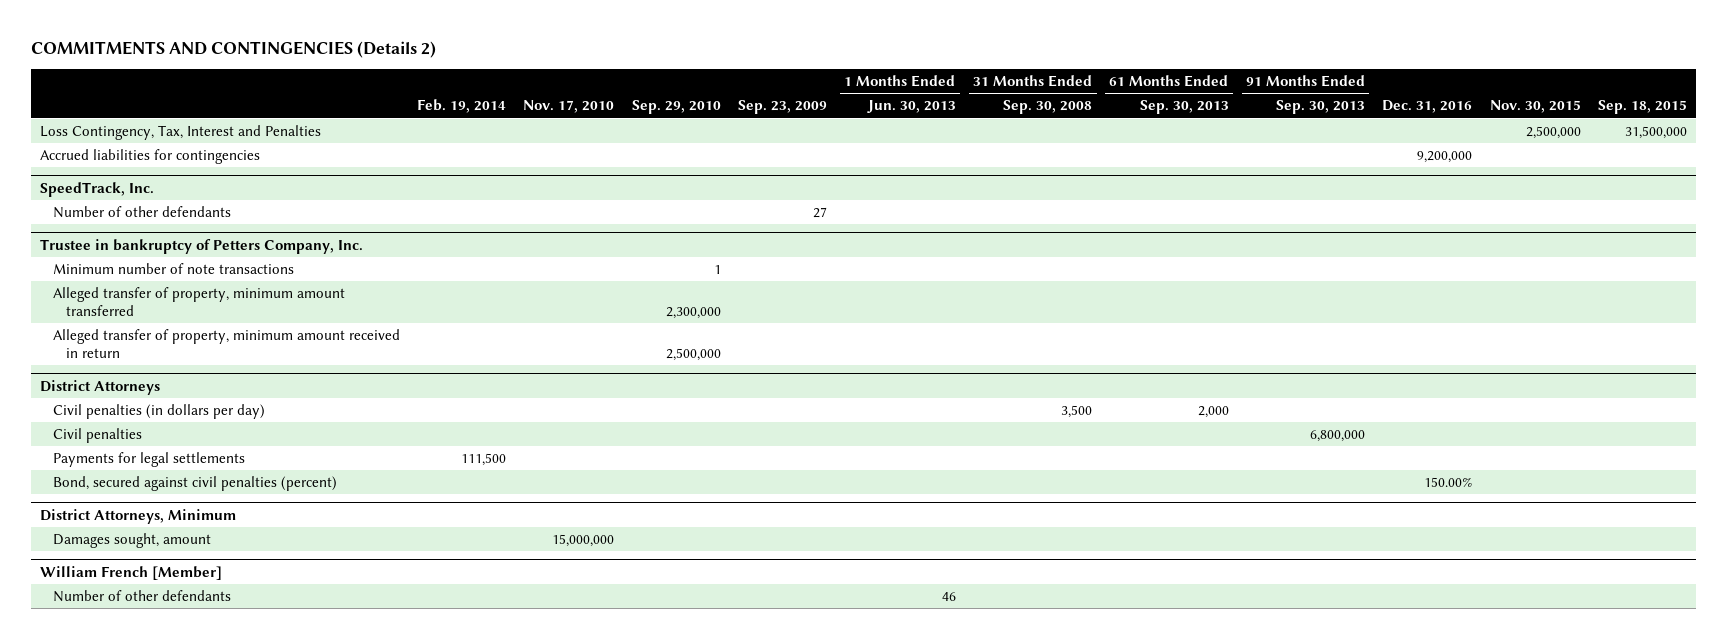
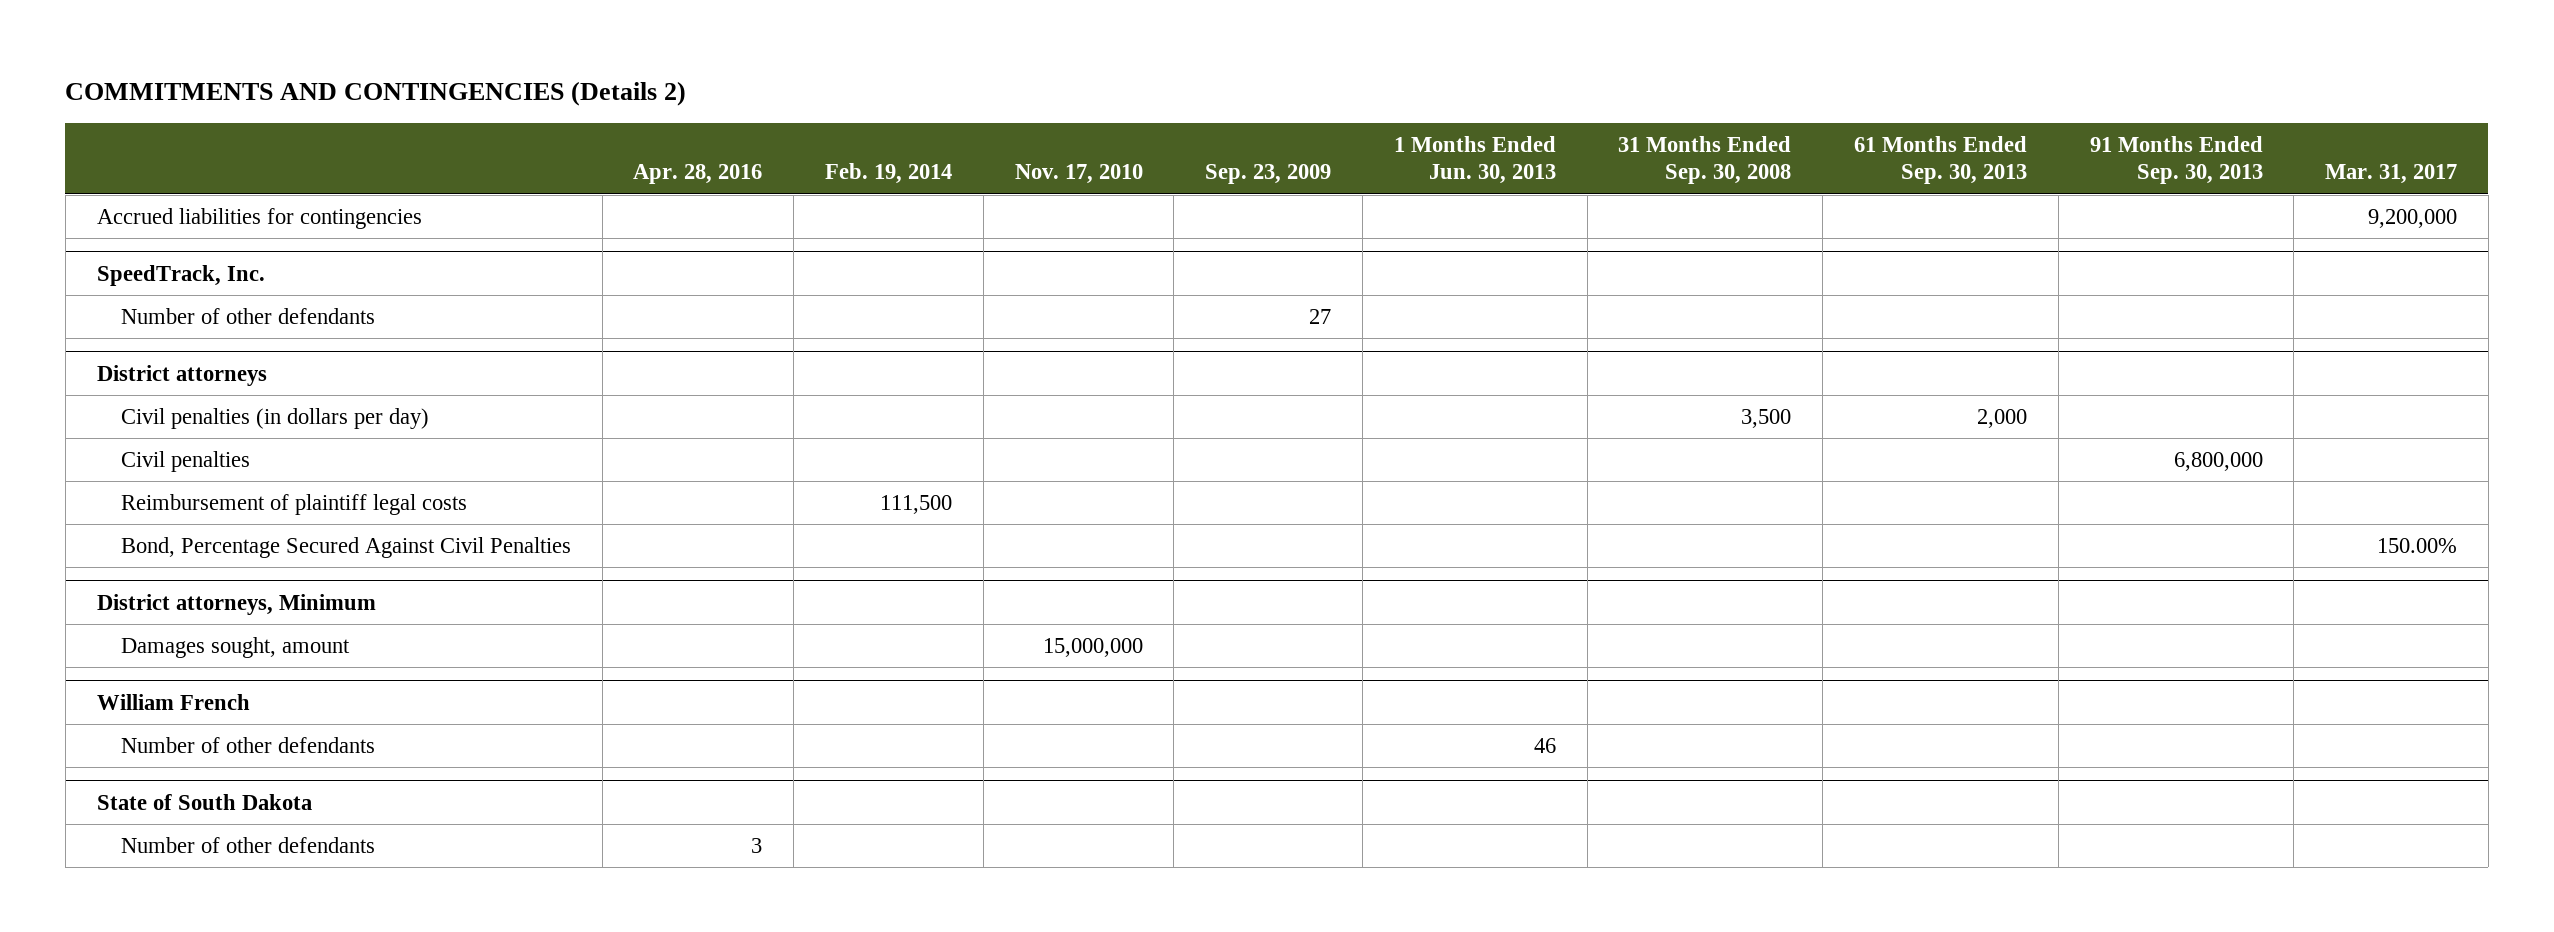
[631,100,721,115] Sep. 29, 2010 -> none
[1382,100,1473,114] Dec. 31, 2016 -> none
[1489,100,1581,114] Nov. 30, 2015 -> none
[1598,100,1688,115] Sep. 18, 2015 -> none
none -> [633,164,763,185] Apr. 28, 2016
none -> [2325,164,2458,185] Mar. 31, 2017
[39,124,321,140] Loss Contingency, Tax, Interest and Penalties -> none
[39,238,363,254] Trustee in bankruptcy of Petters Company, Inc. -> none
[52,262,294,274] Minimum number of note transactions -> none
[52,286,345,316] Alleged transfer of property, minimum amount transferred -> none
[52,328,400,358] Alleged transfer of property, minimum amount received in return -> none
[39,379,160,395] District Attorneys -> [96,364,267,386] District attorneys
[52,451,245,467] Payments for legal settlements -> [120,493,467,515] Reimbursement of plaintiff legal costs
[52,475,337,491] Bond, secured against civil penalties (percent) -> [120,536,571,558] Bond, Percentage Secured Against Civil Penalties
[39,508,236,524] District Attorneys, Minimum -> [96,593,376,615] District attorneys, Minimum
[39,565,222,580] William French [Member] -> [96,693,250,710] William French
none -> [96,793,312,810] State of South Dakota
none -> [120,836,375,853] Number of other defendants

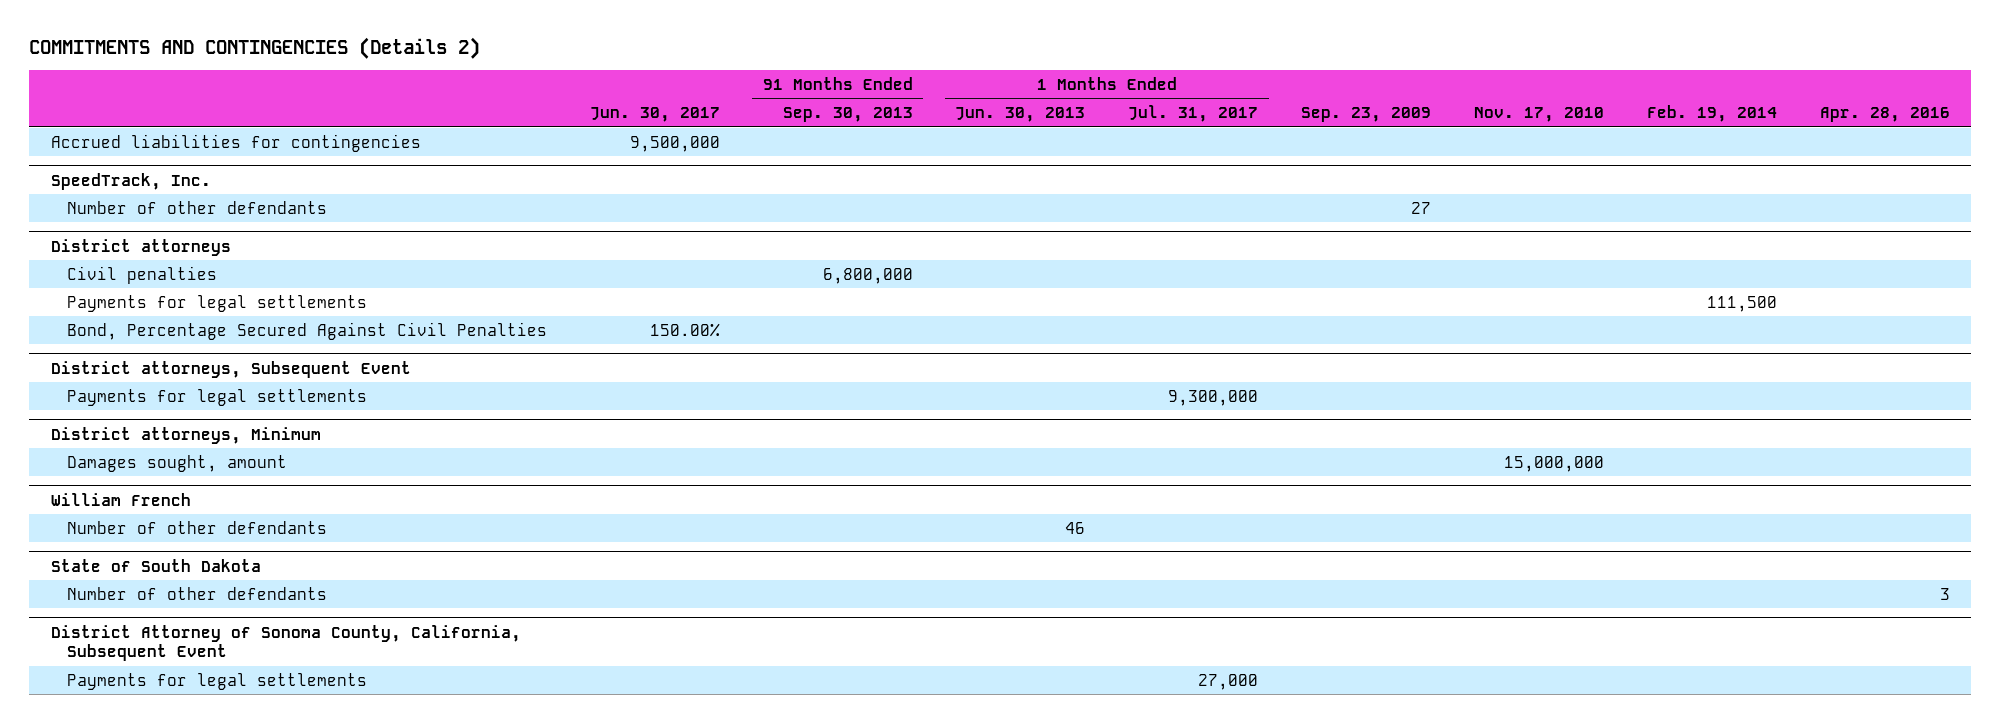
[1618,135,1792,185] 31 Months Ended Sep. 30, 2008 -> none
[1853,135,2027,185] 61 Months Ended Sep. 30, 2013 -> none
[2325,164,2458,185] Mar. 31, 2017 -> none
none -> [589,107,720,123] Jun. 30, 2017
none -> [1128,105,1259,123] Jul. 31, 2017
[120,407,429,429] Civil penalties (in dollars per day) -> none
[120,493,467,515] Reimbursement of plaintiff legal costs -> [66,294,367,312] Payments for legal settlements
none -> [50,360,411,378] District attorneys, Subsequent Event
none -> [66,388,367,406] Payments for legal settlements
none -> [50,624,521,662] District Attorney of Sonoma County, California, Subsequent Event
none -> [66,672,367,690] Payments for legal settlements

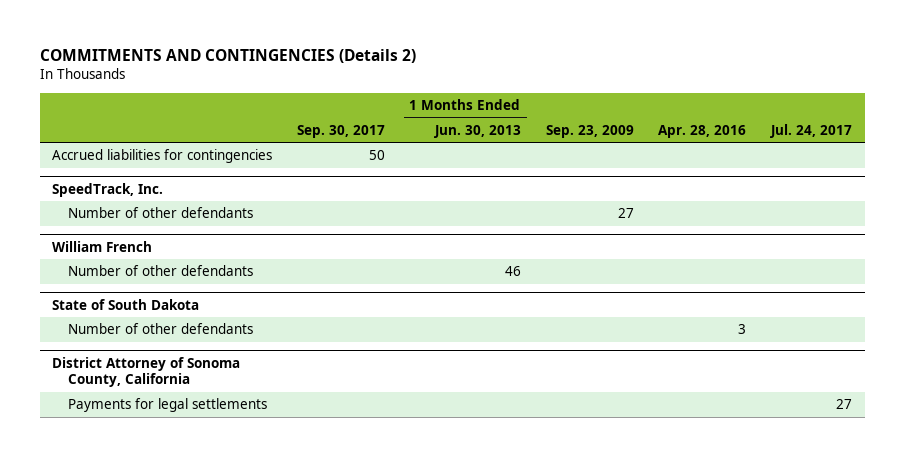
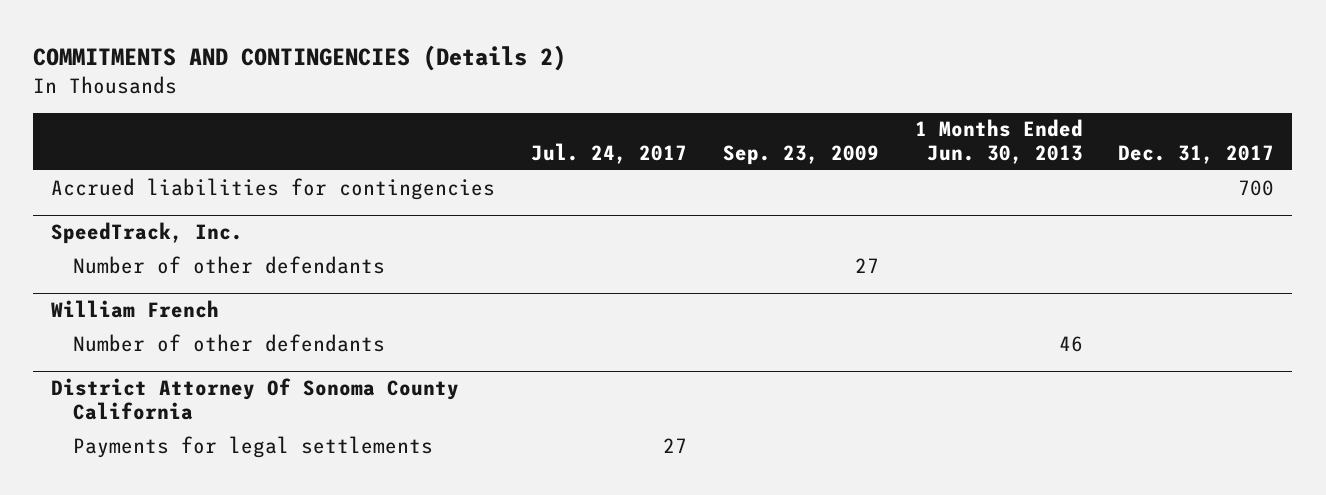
[297,124,386,138] Sep. 30, 2017 -> none
[658,124,747,138] Apr. 28, 2016 -> none
none -> [1118,145,1275,165] Dec. 31, 2017
[52,298,200,310] State of South Dakota -> none
[68,323,254,335] Number of other defendants -> none
[52,356,241,388] District Attorney of Sonoma County, California -> [51,378,460,421] District Attorney Of Sonoma County California

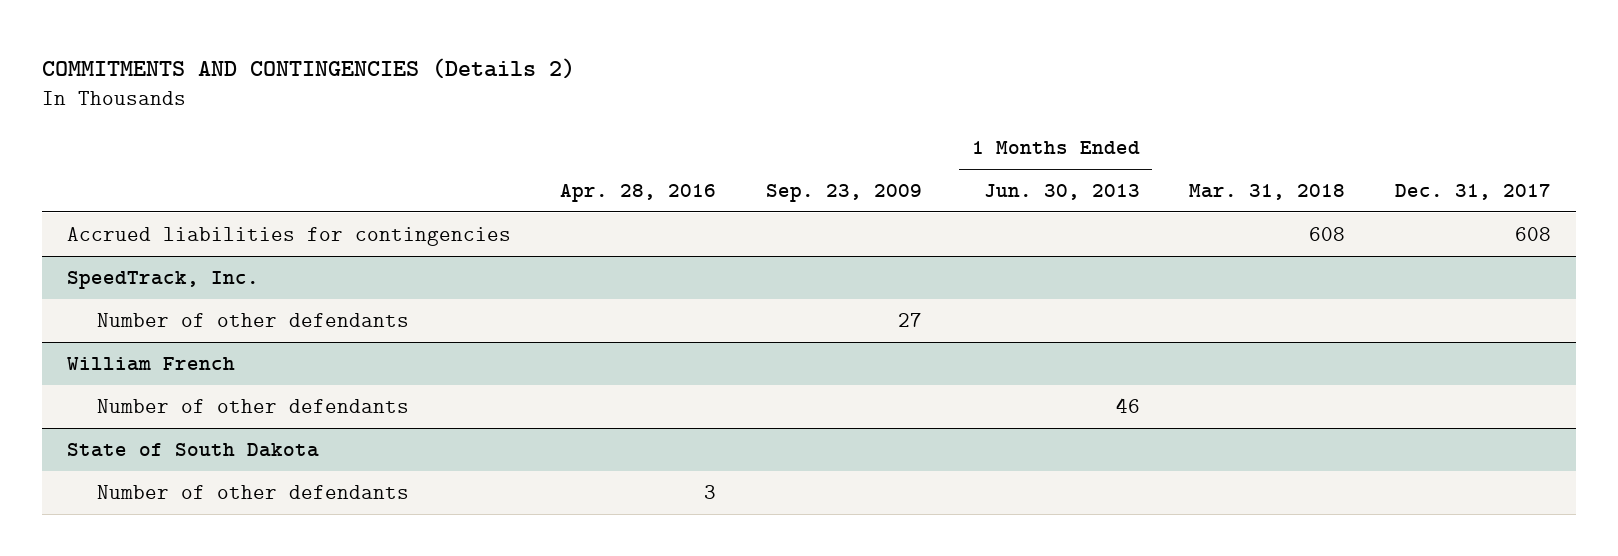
[530,143,687,165] Jul. 24, 2017 -> none
none -> [560,183,717,202] Apr. 28, 2016
none -> [1189,183,1346,200] Mar. 31, 2018
[1238,179,1275,196] 700 -> [1514,226,1551,241] 608
[51,378,460,421] District Attorney Of Sonoma County California -> none
[73,435,434,458] Payments for legal settlements -> none
none -> [66,442,319,457] State of South Dakota
none -> [96,484,409,499] Number of other defendants

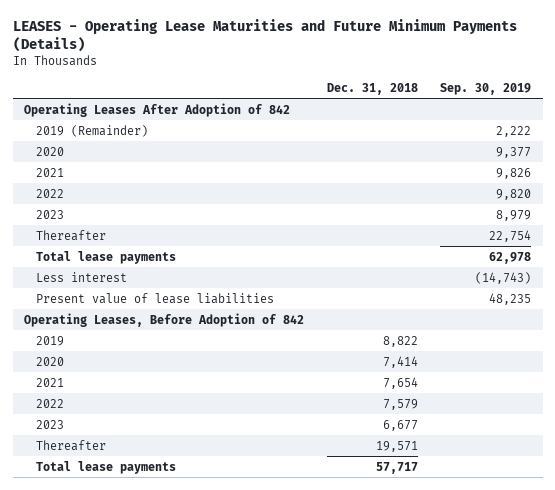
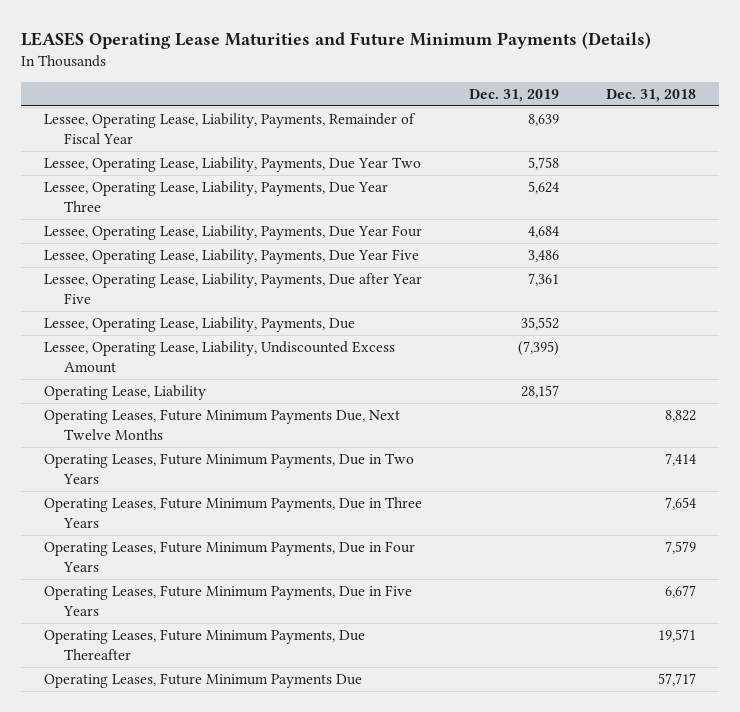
[12,18,517,53] LEASES - Operating Lease Maturities and Future Minimum Payments (Details) -> [20,32,651,50] LEASES Operating Lease Maturities and Future Minimum Payments (Details)
[440,82,532,95] Sep. 30, 2019 -> none
none -> [469,89,560,103] Dec. 31, 2019
[24,102,291,117] Operating Leases After Adoption of 842 -> none
[35,124,148,137] 2019 (Remainder) -> none
[24,312,305,327] Operating Leases, Before Adoption of 842 -> none
none -> [44,113,417,145] Lessee, Operating Lease, Liability, Payments, Remainder of Fiscal Year
[35,146,64,156] 2020 -> [44,157,422,173] Lessee, Operating Lease, Liability, Payments, Due Year Two
[35,167,64,177] 2021 -> [44,181,389,213] Lessee, Operating Lease, Liability, Payments, Due Year Three
[35,188,64,198] 2022 -> [44,225,423,241] Lessee, Operating Lease, Liability, Payments, Due Year Four
[35,209,64,219] 2023 -> [44,249,420,265] Lessee, Operating Lease, Liability, Payments, Due Year Five
[35,229,106,241] Thereafter -> [44,273,423,305] Lessee, Operating Lease, Liability, Payments, Due after Year Five
[35,250,176,264] Total lease payments -> [44,317,356,333] Lessee, Operating Lease, Liability, Payments, Due
[35,271,127,282] Less interest -> [44,341,396,374] Lessee, Operating Lease, Liability, Undiscounted Excess Amount
[35,292,274,304] Present value of lease liabilities -> [44,385,207,401] Operating Lease, Liability
[35,335,64,346] 2019 -> [44,409,401,441] Operating Leases, Future Minimum Payments Due, Next Twelve Months
[35,356,64,366] 2020 -> [44,453,415,485] Operating Leases, Future Minimum Payments, Due in Two Years
[35,377,64,387] 2021 -> [44,497,423,529] Operating Leases, Future Minimum Payments, Due in Three Years
[35,398,64,408] 2022 -> [44,541,416,573] Operating Leases, Future Minimum Payments, Due in Four Years
[35,419,64,429] 2023 -> [44,585,413,617] Operating Leases, Future Minimum Payments, Due in Five Years
[35,439,106,451] Thereafter -> [44,629,366,661] Operating Leases, Future Minimum Payments, Due Thereafter
[35,460,176,474] Total lease payments -> [44,673,363,689] Operating Leases, Future Minimum Payments Due

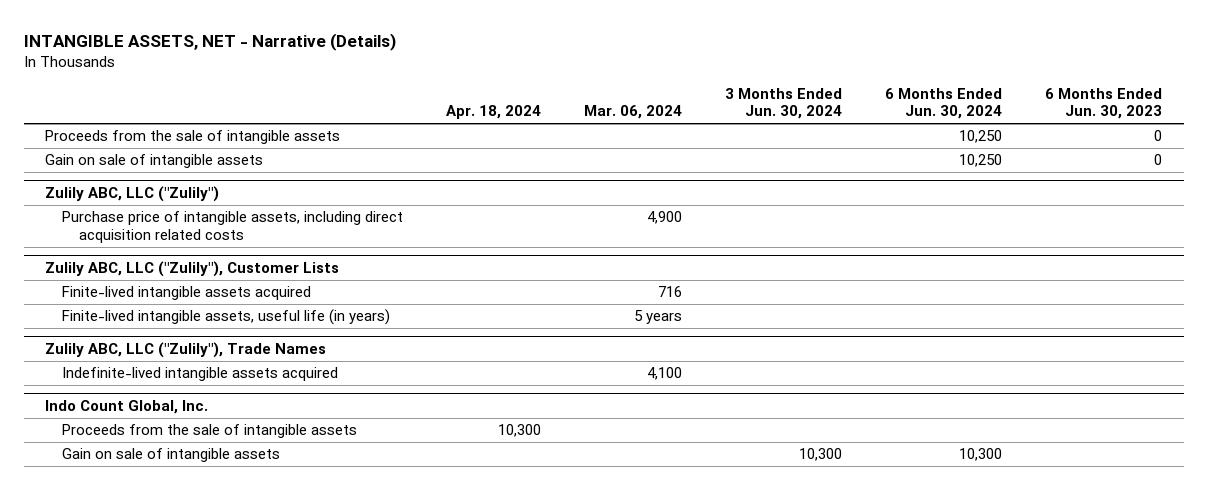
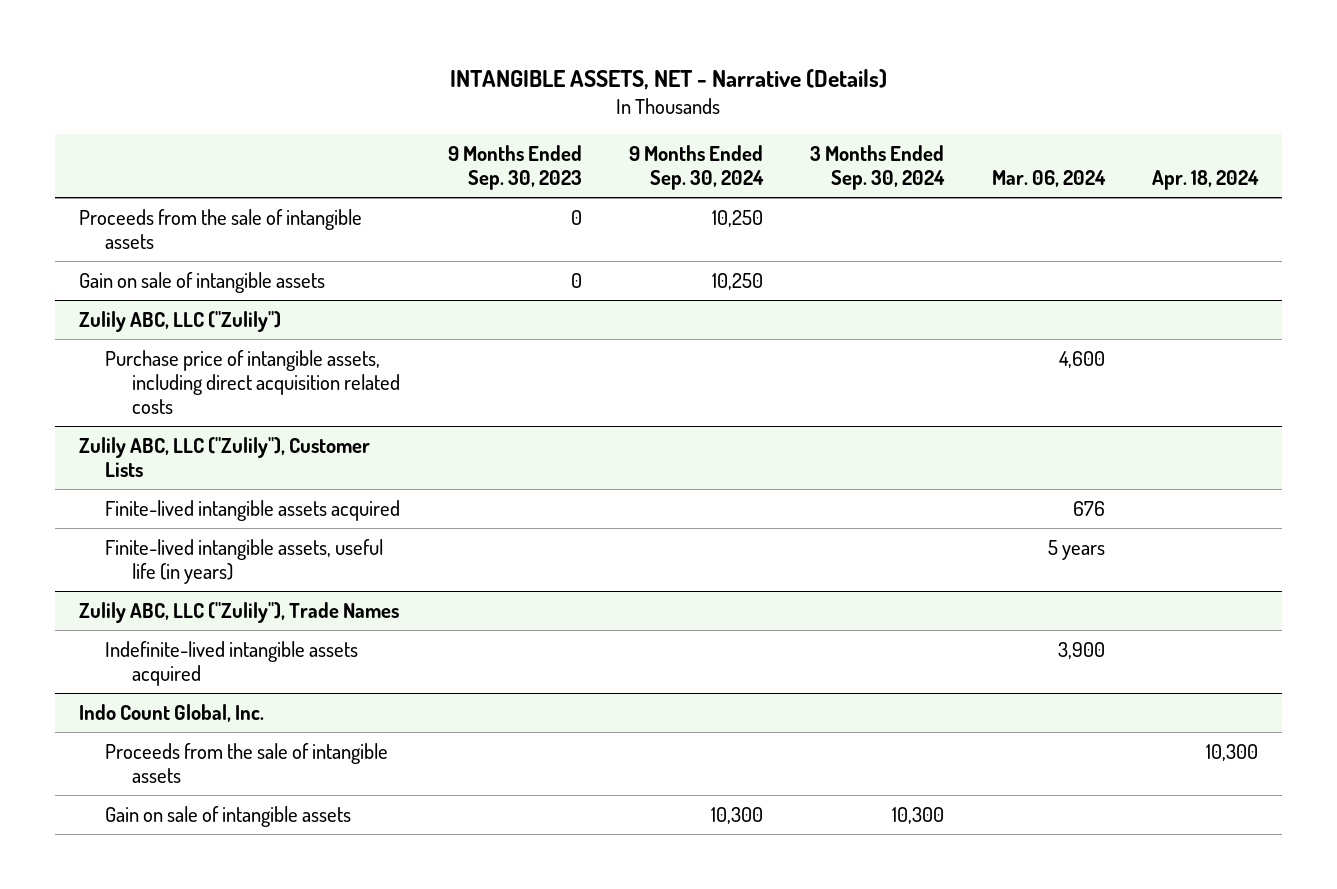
[725,87,843,120] 3 Months Ended Jun. 30, 2024 -> none
[885,87,1003,120] 6 Months Ended Jun. 30, 2024 -> none
[1045,87,1163,120] 6 Months Ended Jun. 30, 2023 -> none
none -> [447,145,582,191] 9 Months Ended Sep. 30, 2023
none -> [629,145,765,191] 9 Months Ended Sep. 30, 2024
none -> [810,145,946,191] 3 Months Ended Sep. 30, 2024
[647,211,683,225] 4,900 -> [1058,350,1105,368] 4,600
[658,286,683,298] 716 -> [1072,500,1105,516] 676
[647,367,683,381] 4,100 -> [1057,641,1105,659] 3,900

